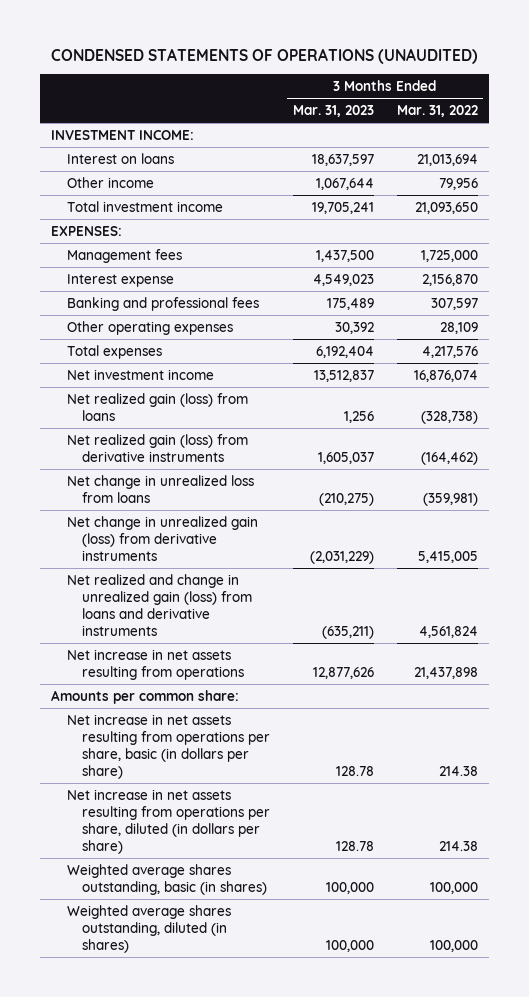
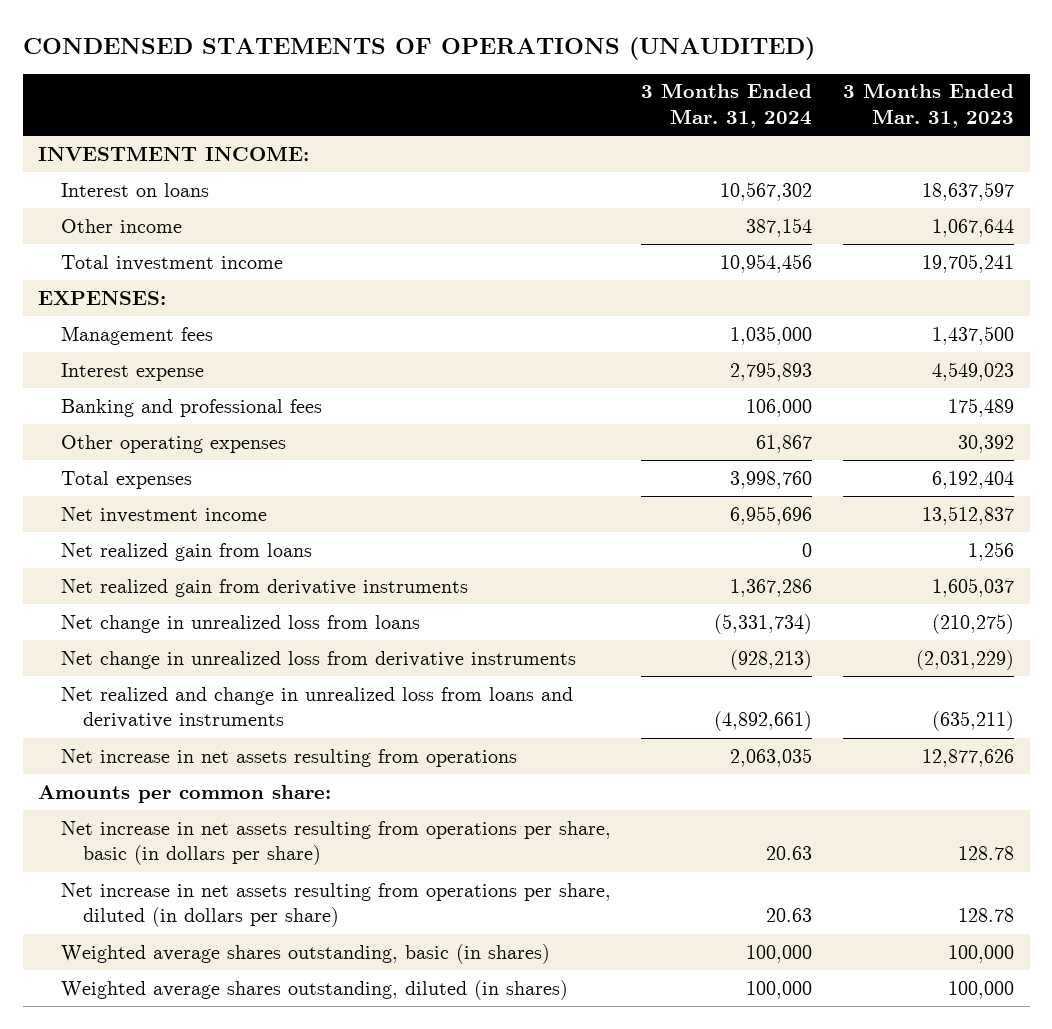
[396,104,478,117] Mar. 31, 2022 -> none
none -> [641,83,813,129] 3 Months Ended Mar. 31, 2024
[66,392,248,421] Net realized gain (loss) from loans -> [60,542,312,561] Net realized gain from loans
[66,433,248,462] Net realized gain (loss) from derivative instruments -> [60,578,468,597] Net realized gain from derivative instruments
[66,515,258,561] Net change in unrealized gain (loss) from derivative instruments -> [60,650,576,669] Net change in unrealized loss from derivative instruments
[66,573,252,636] Net realized and change in unrealized gain (loss) from loans and derivative instruments -> [60,686,573,729] Net realized and change in unrealized loss from loans and derivative instruments

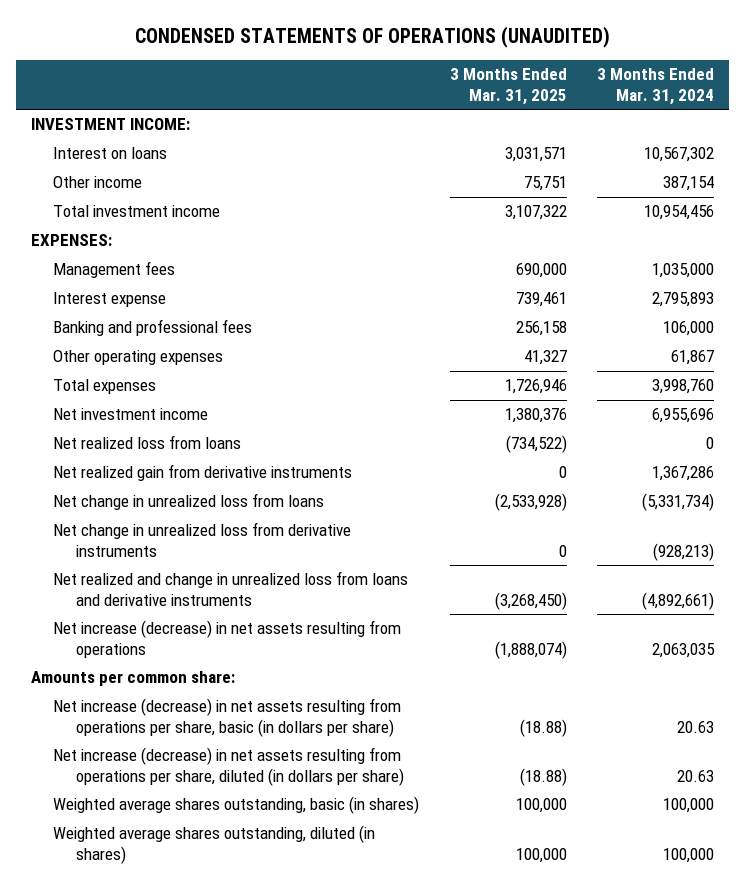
[843,83,1015,129] 3 Months Ended Mar. 31, 2023 -> none
none -> [449,68,567,105] 3 Months Ended Mar. 31, 2025
[60,542,312,561] Net realized gain from loans -> [53,435,242,450] Net realized loss from loans
[60,748,517,767] Net increase in net assets resulting from operations -> [53,620,402,659] Net increase (decrease) in net assets resulting from operations
[60,820,611,866] Net increase in net assets resulting from operations per share, basic (in dollars per share) -> [53,698,402,738] Net increase (decrease) in net assets resulting from operations per share, basic (in dollars per share)
[60,882,611,928] Net increase in net assets resulting from operations per share, diluted (in dollars per share) -> [53,747,404,787] Net increase (decrease) in net assets resulting from operations per share, diluted (in dollars per share)

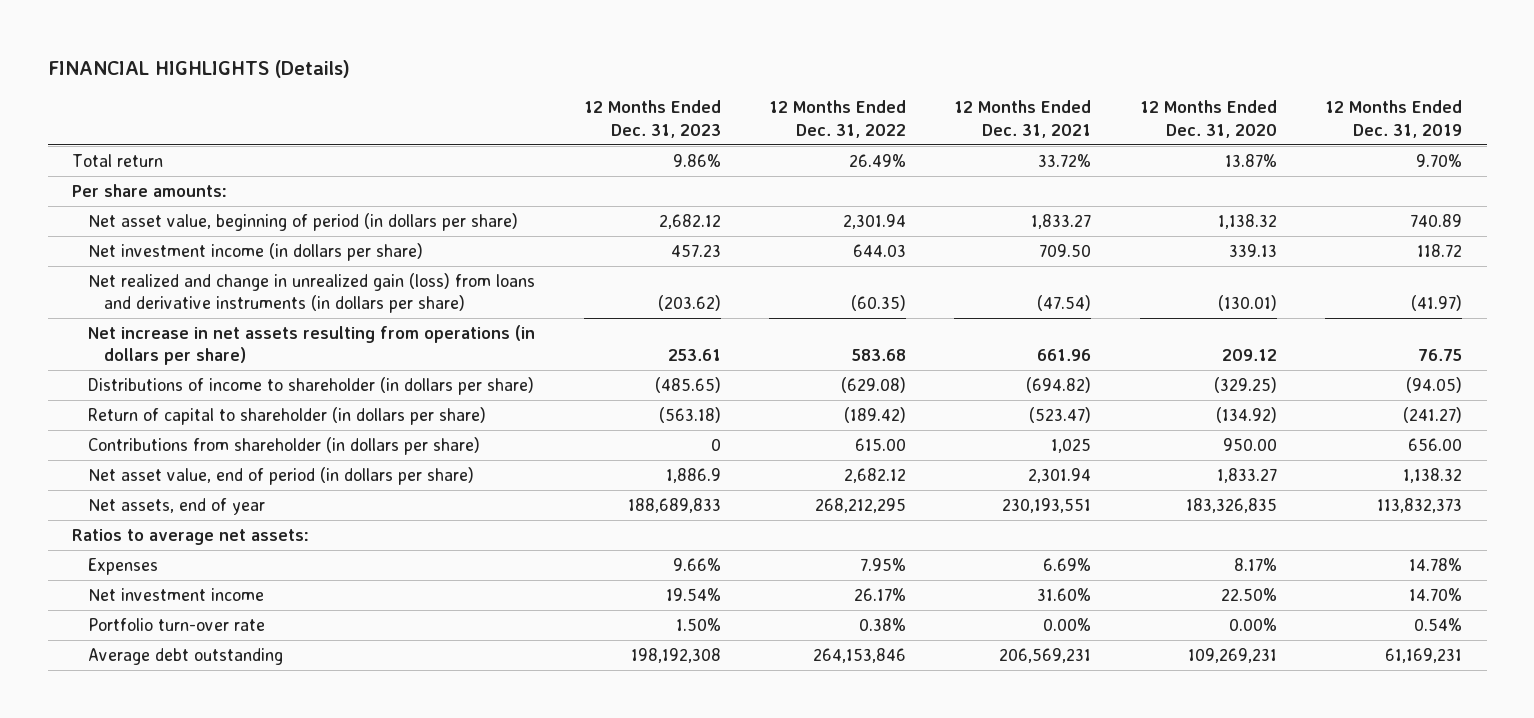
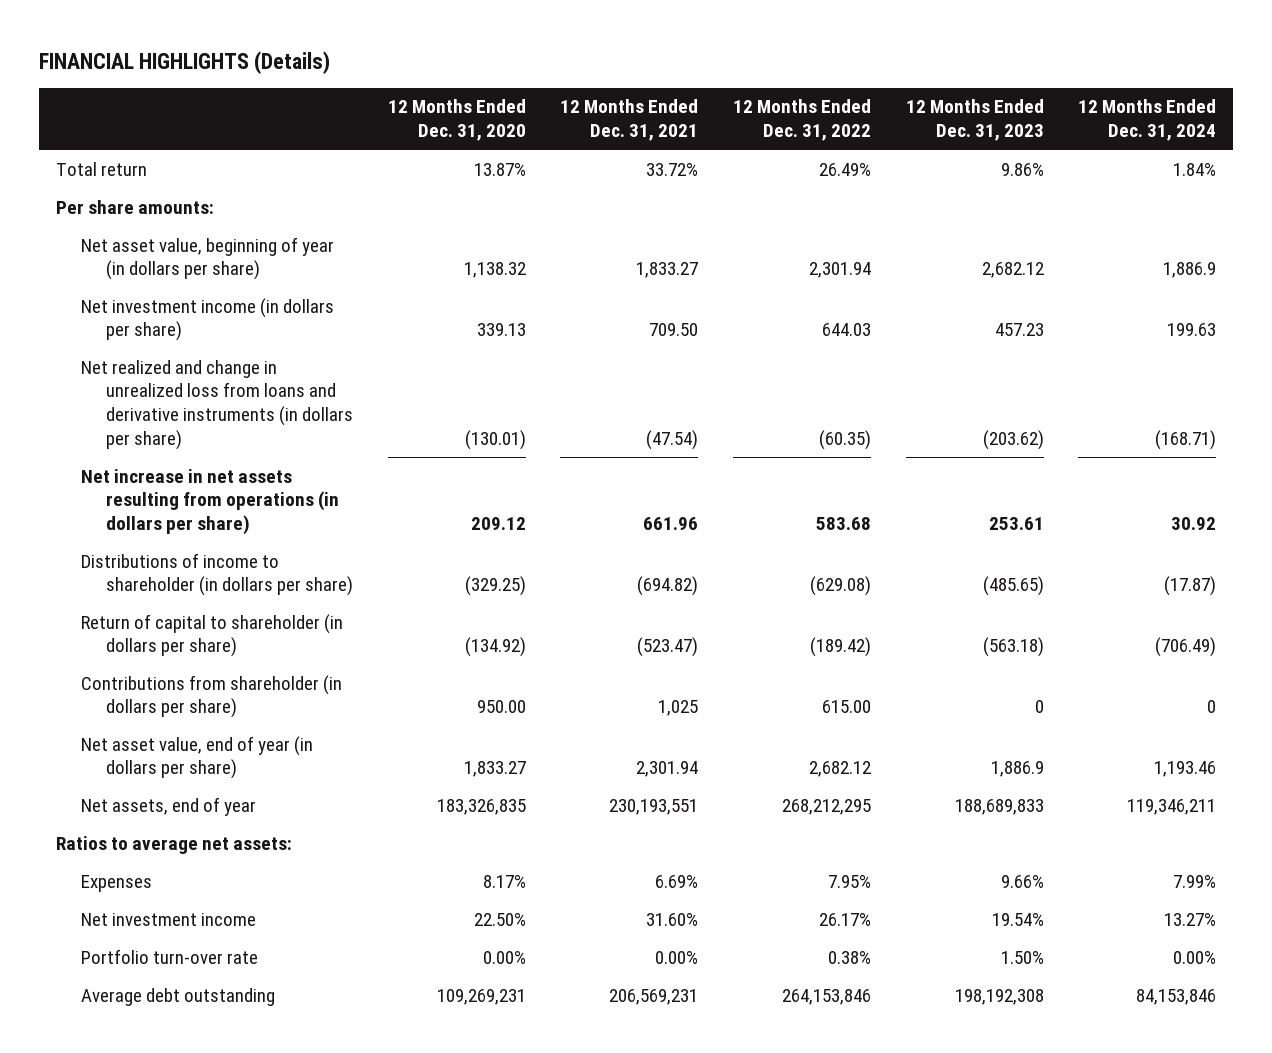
[1325,100,1463,138] 12 Months Ended Dec. 31, 2019 -> none
none -> [1078,99,1217,142] 12 Months Ended Dec. 31, 2024
[88,212,519,231] Net asset value, beginning of period (in dollars per share) -> [81,236,335,281] Net asset value, beginning of year (in dollars per share)
[88,272,536,314] Net realized and change in unrealized gain (loss) from loans and derivative instruments (in dollars per share) -> [81,359,354,450] Net realized and change in unrealized loss from loans and derivative instruments (in dollars per share)
[88,466,475,485] Net asset value, end of period (in dollars per share) -> [81,735,314,780] Net asset value, end of year (in dollars per share)

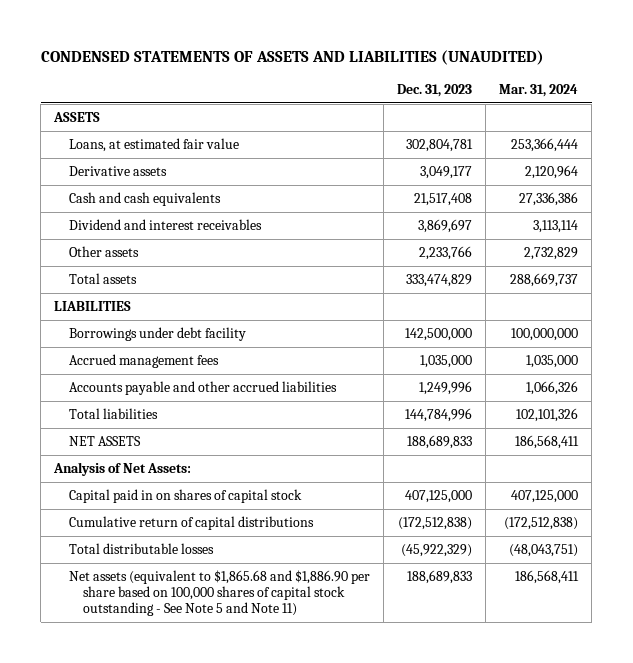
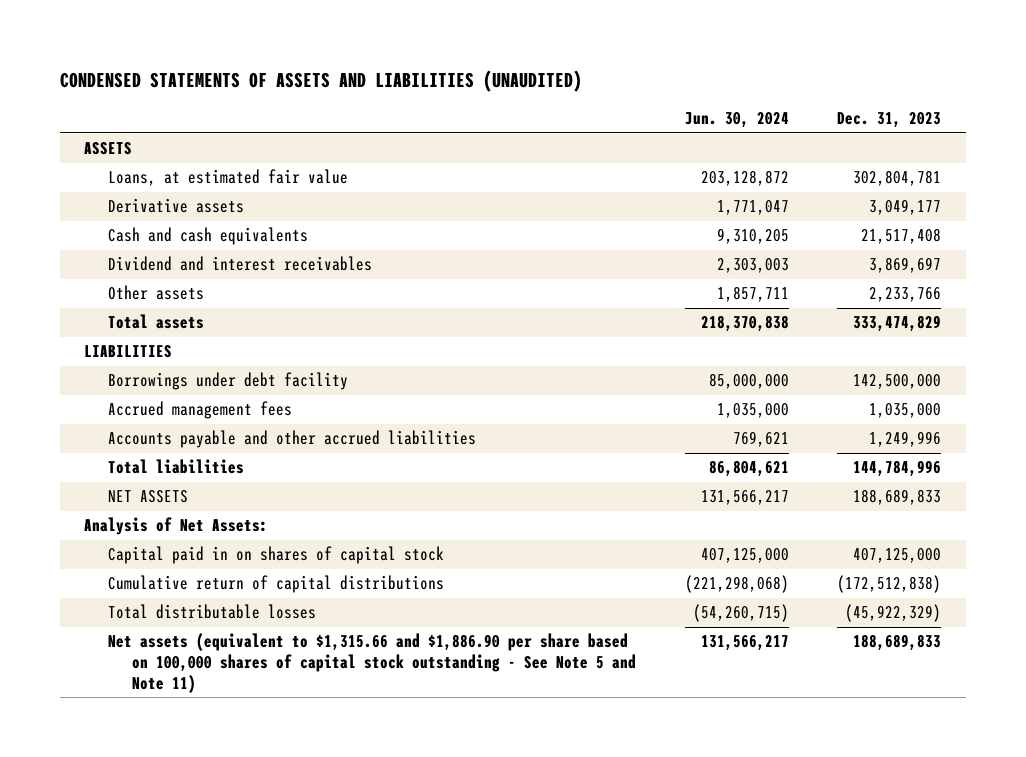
[499,83,579,97] Mar. 31, 2024 -> none
none -> [684,112,789,129] Jun. 30, 2024
[68,570,370,617] Net assets (equivalent to $1,865.68 and $1,886.90 per share based on 100,000 shares of capital stock outstanding - See Note 5 and Note 11) -> [108,633,637,694] Net assets (equivalent to $1,315.66 and $1,886.90 per share based on 100,000 shares of capital stock outstanding - See Note 5 and Note 11)

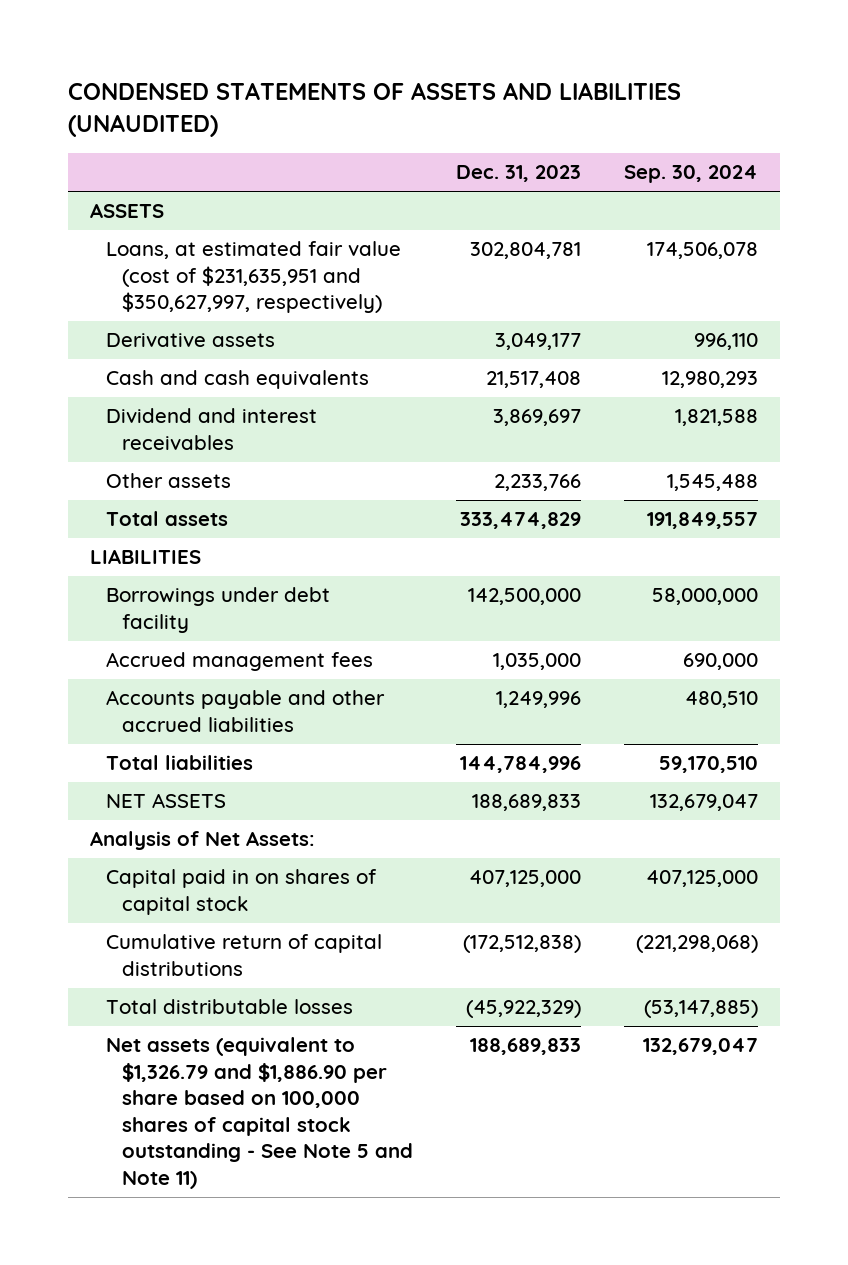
[684,112,789,129] Jun. 30, 2024 -> none
none -> [624,165,759,184] Sep. 30, 2024
[108,169,349,187] Loans, at estimated fair value -> [105,241,401,314] Loans, at estimated fair value (cost of $231,635,951 and $350,627,997, respectively)
[108,633,637,694] Net assets (equivalent to $1,315.66 and $1,886.90 per share based on 100,000 shares of capital stock outstanding - See Note 5 and Note 11) -> [105,1037,413,1189] Net assets (equivalent to $1,326.79 and $1,886.90 per share based on 100,000 shares of capital stock outstanding - See Note 5 and Note 11)

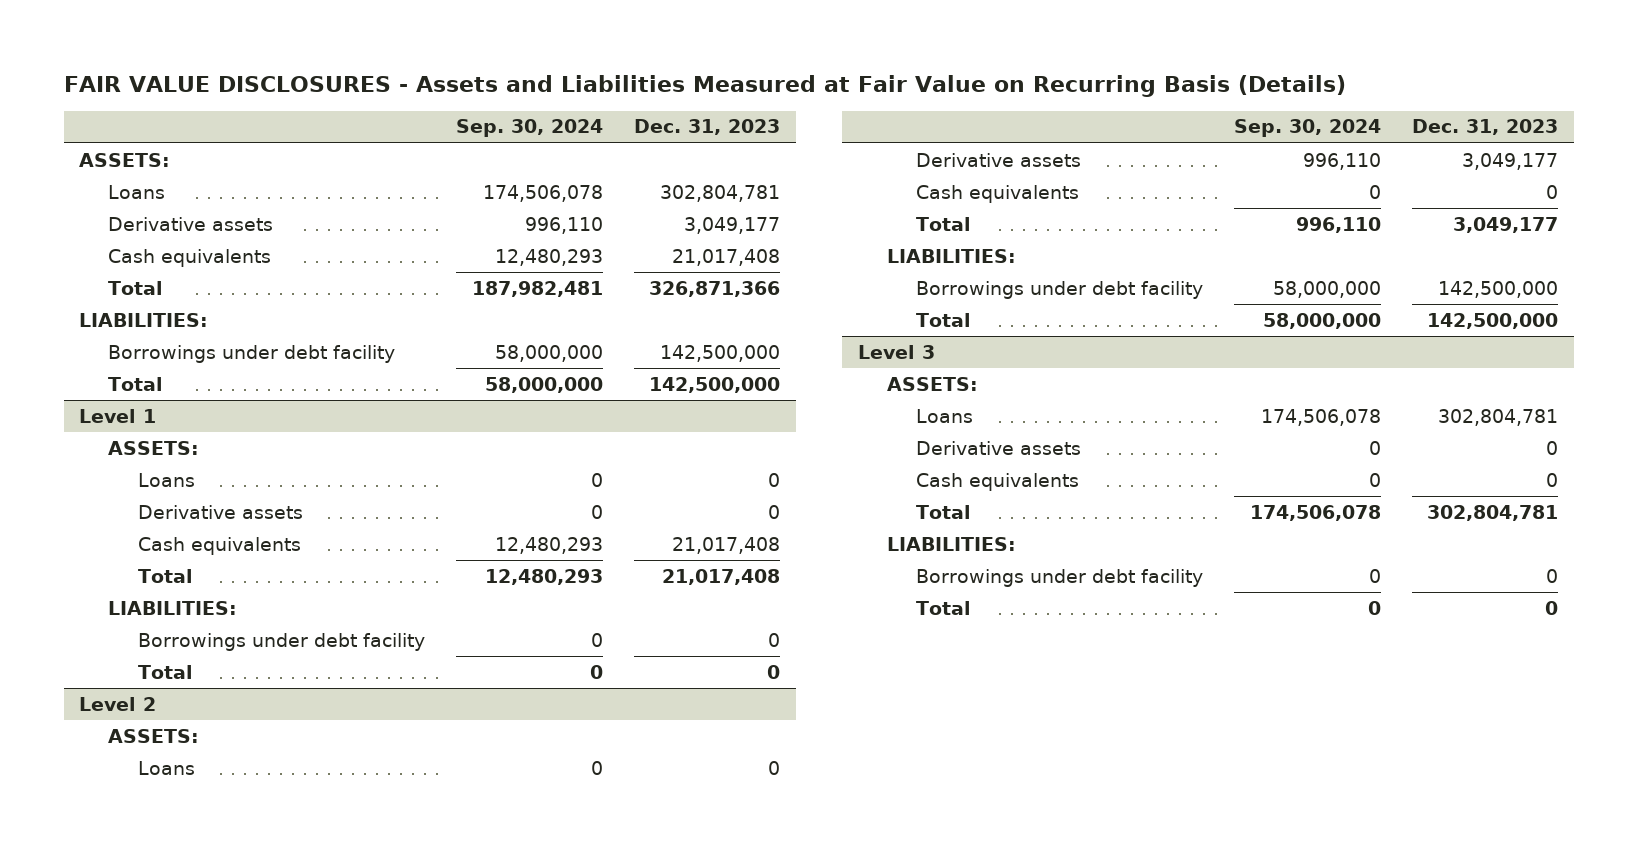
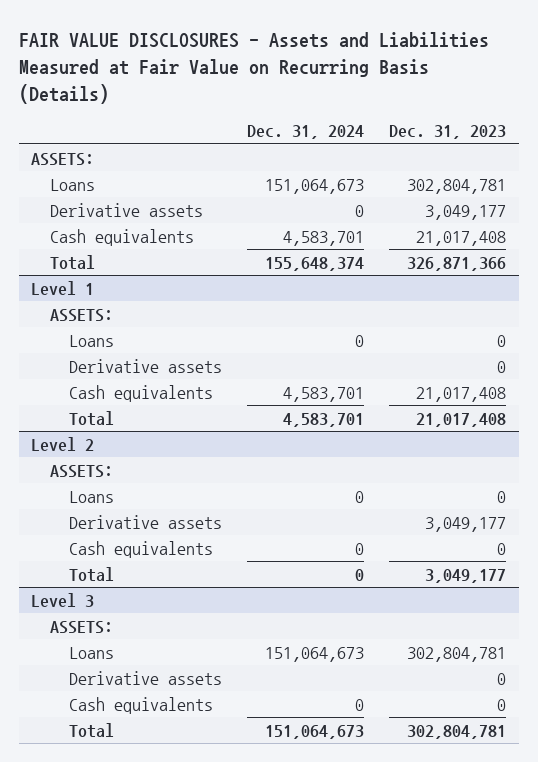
[455,119,603,138] Sep. 30, 2024 -> none
none -> [247,125,365,140] Dec. 31, 2024
[79,312,209,327] LIABILITIES: -> none
[108,344,396,363] Borrowings under debt facility -> none
[108,376,164,391] Total -> none
[108,600,238,615] LIABILITIES: -> none
[137,632,425,651] Borrowings under debt facility -> none
[137,664,193,679] Total -> none
[886,248,1016,263] LIABILITIES: -> none
[915,280,1203,299] Borrowings under debt facility -> none
[915,312,971,327] Total -> none
[886,536,1016,551] LIABILITIES: -> none
[915,568,1203,587] Borrowings under debt facility -> none
[915,600,971,615] Total -> none

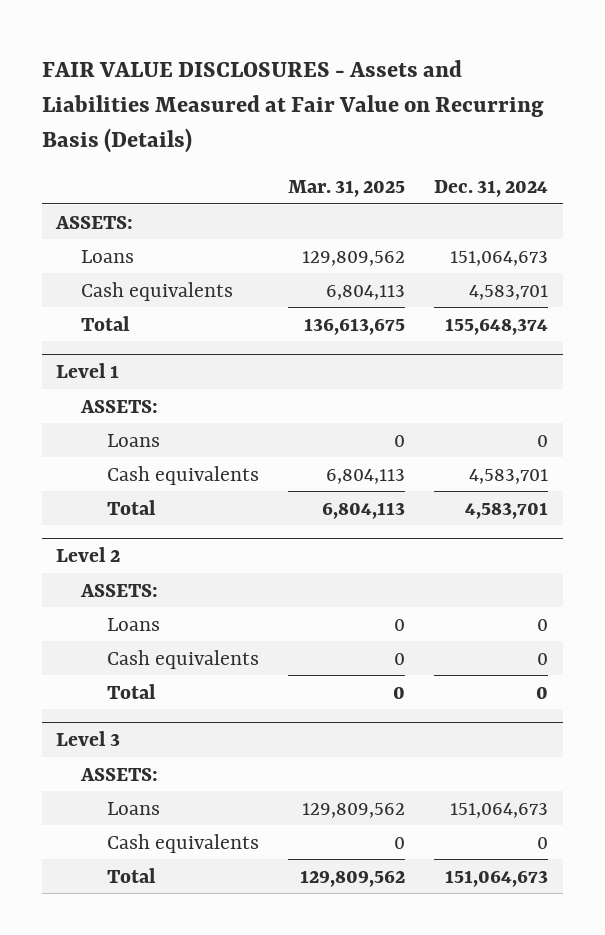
[389,125,507,140] Dec. 31, 2023 -> none
none -> [287,179,405,197] Mar. 31, 2025
[50,202,204,217] Derivative assets -> none
[68,358,222,373] Derivative assets -> none
[68,514,222,529] Derivative assets -> none
[68,670,222,685] Derivative assets -> none

